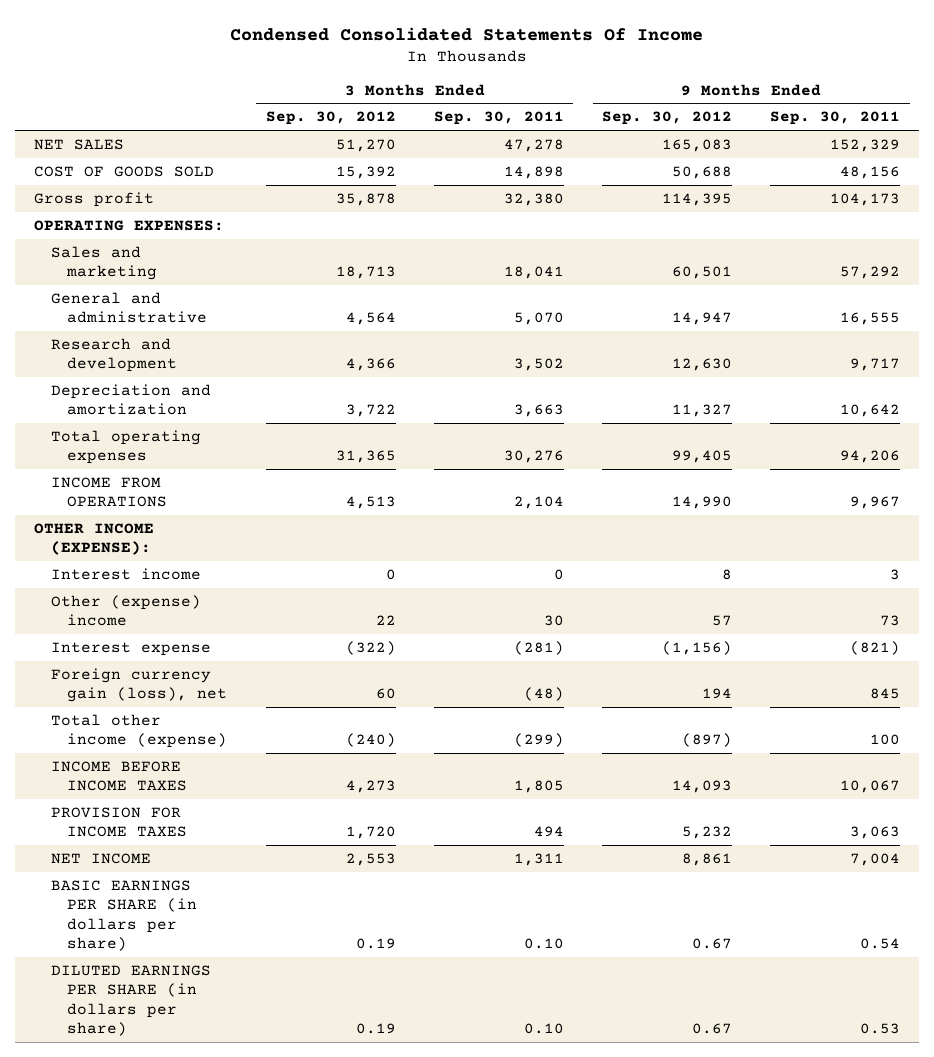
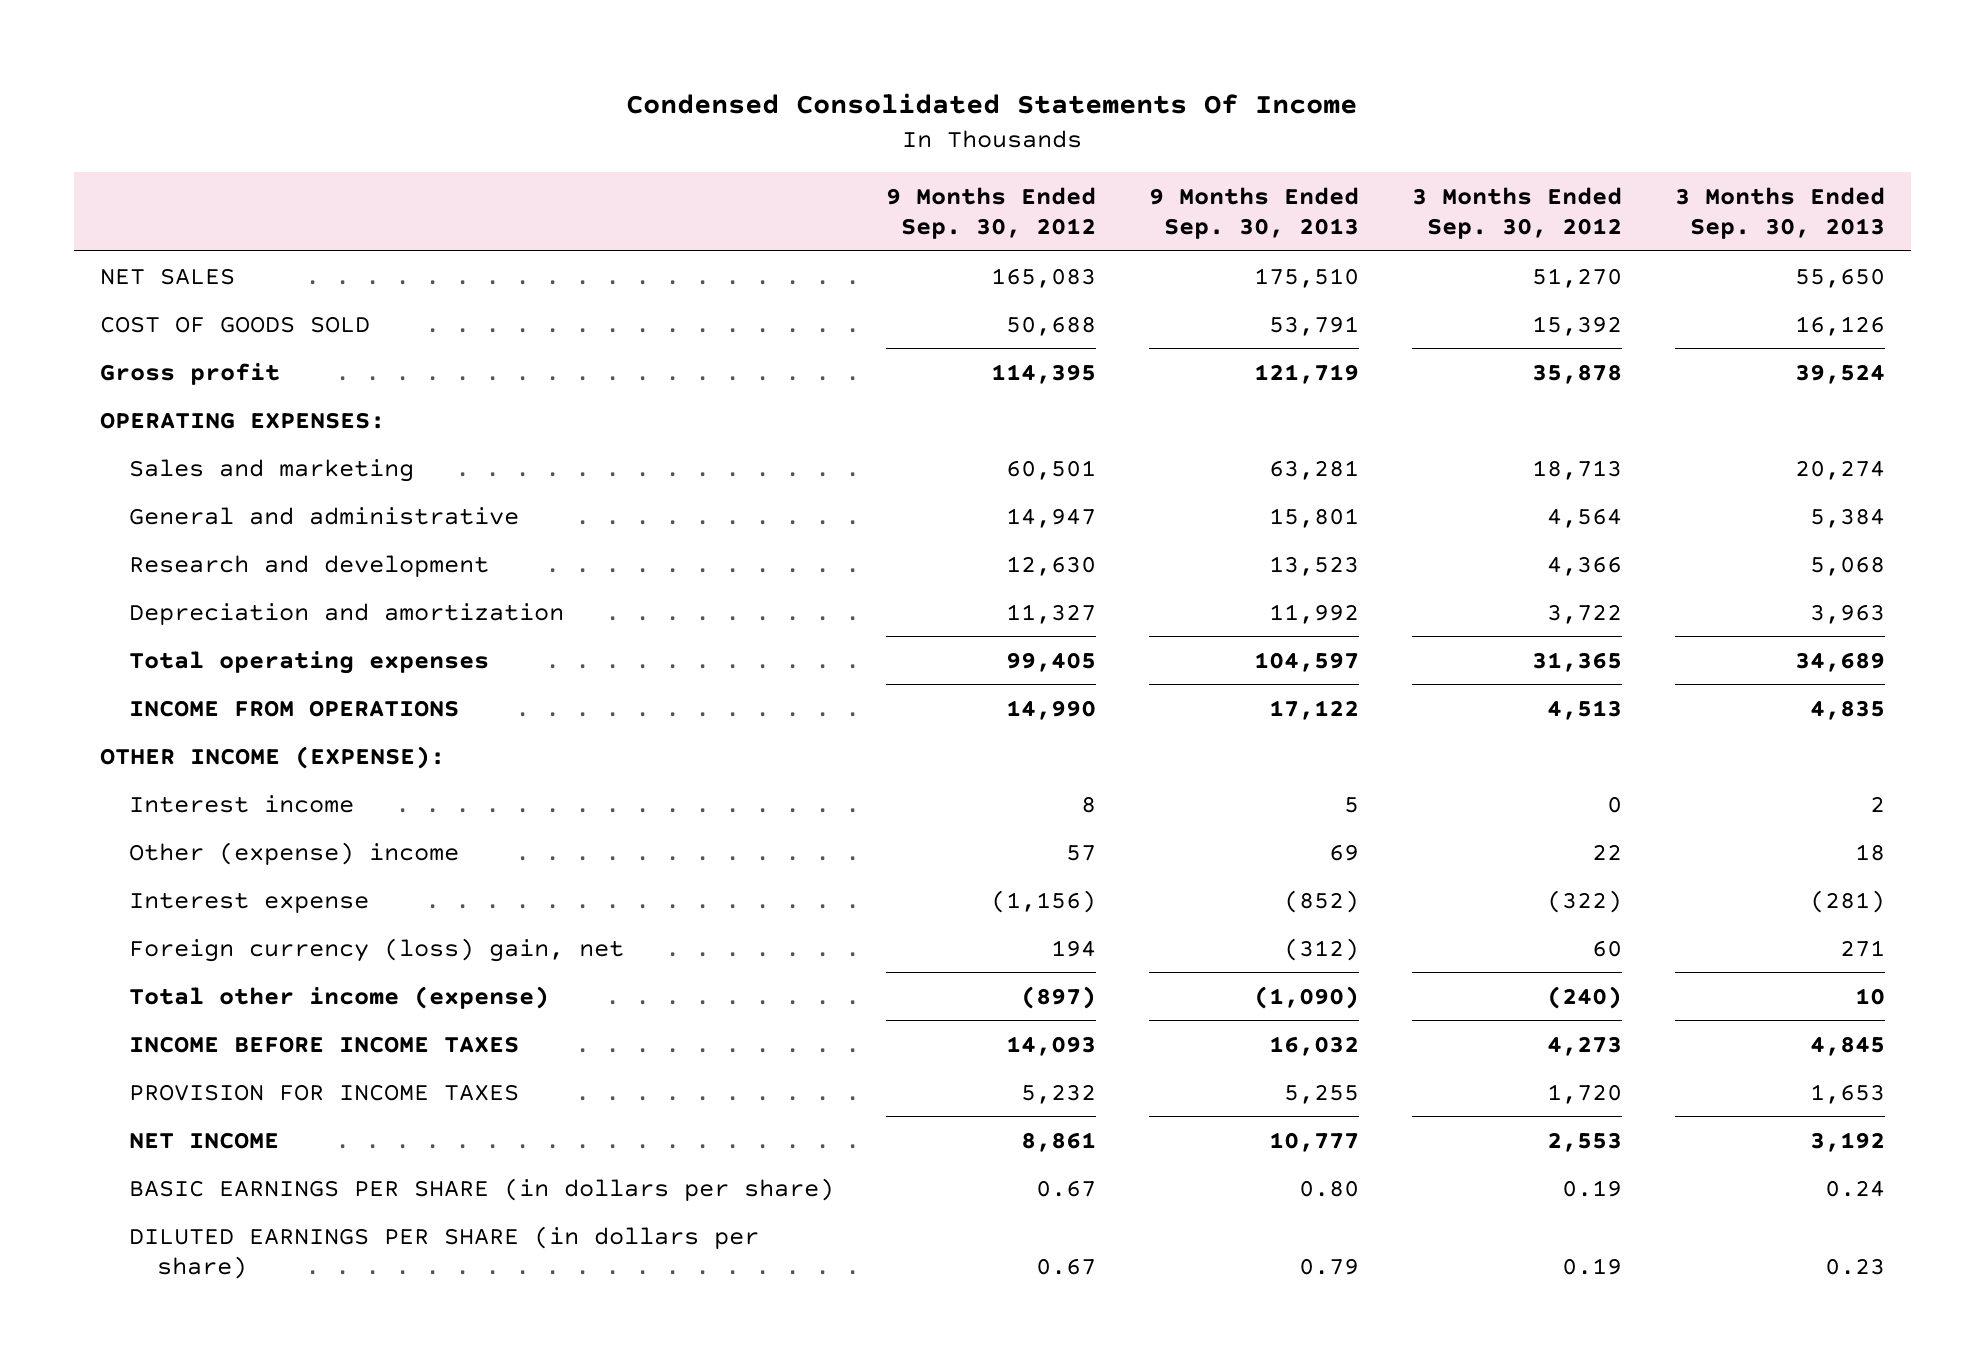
[433,111,564,126] Sep. 30, 2011 -> none
[770,111,901,126] Sep. 30, 2011 -> none
none -> [1149,187,1360,240] 9 Months Ended Sep. 30, 2013
none -> [1674,187,1885,240] 3 Months Ended Sep. 30, 2013
[50,667,228,703] Foreign currency gain (loss), net -> [128,937,624,962] Foreign currency (loss) gain, net

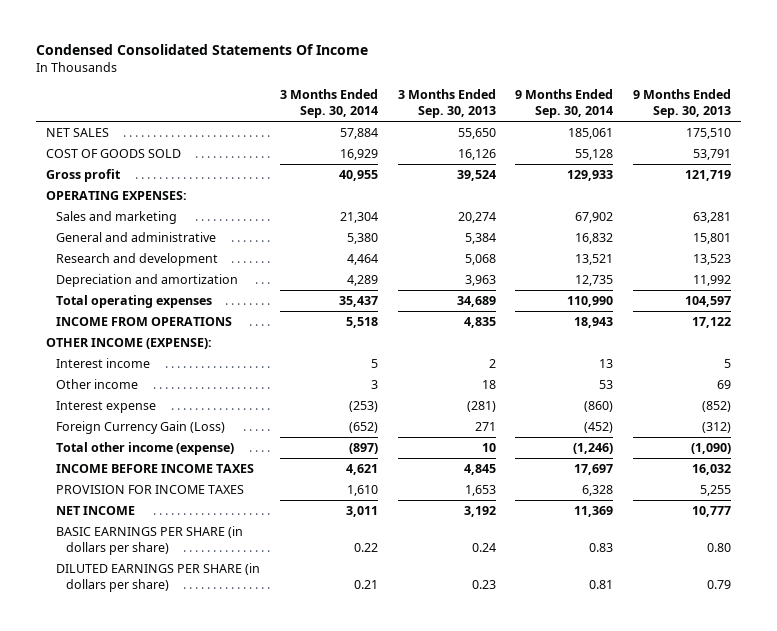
[886,187,1097,240] 9 Months Ended Sep. 30, 2012 -> none
[1412,187,1623,240] 3 Months Ended Sep. 30, 2012 -> none
none -> [279,89,378,118] 3 Months Ended Sep. 30, 2014
none -> [515,89,614,118] 9 Months Ended Sep. 30, 2014
[128,841,459,865] Other (expense) income -> [56,379,139,390] Other income
[128,937,624,962] Foreign currency (loss) gain, net -> [56,421,226,435] Foreign Currency Gain (Loss)

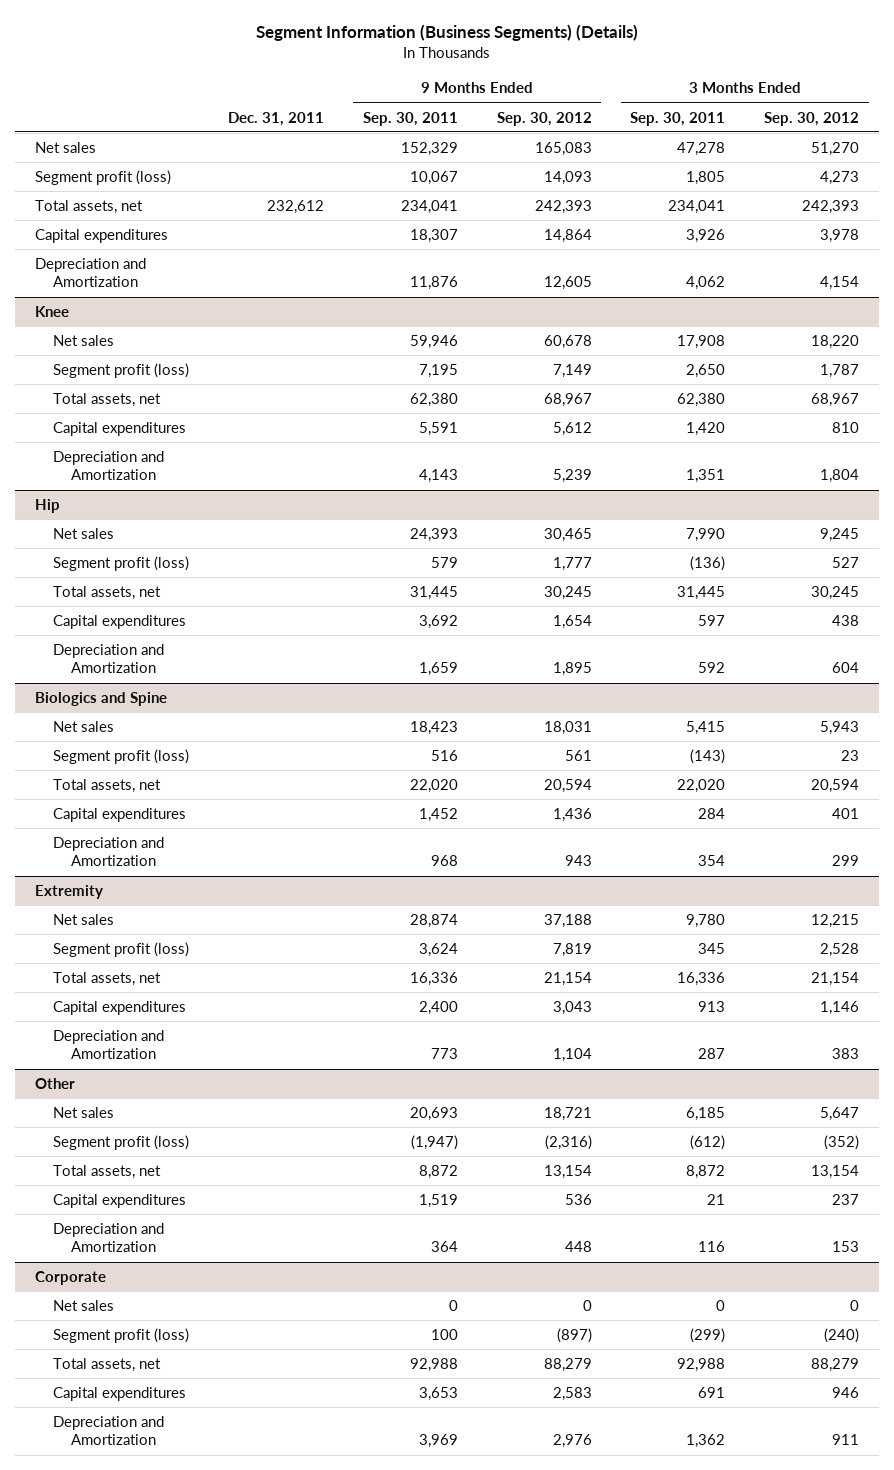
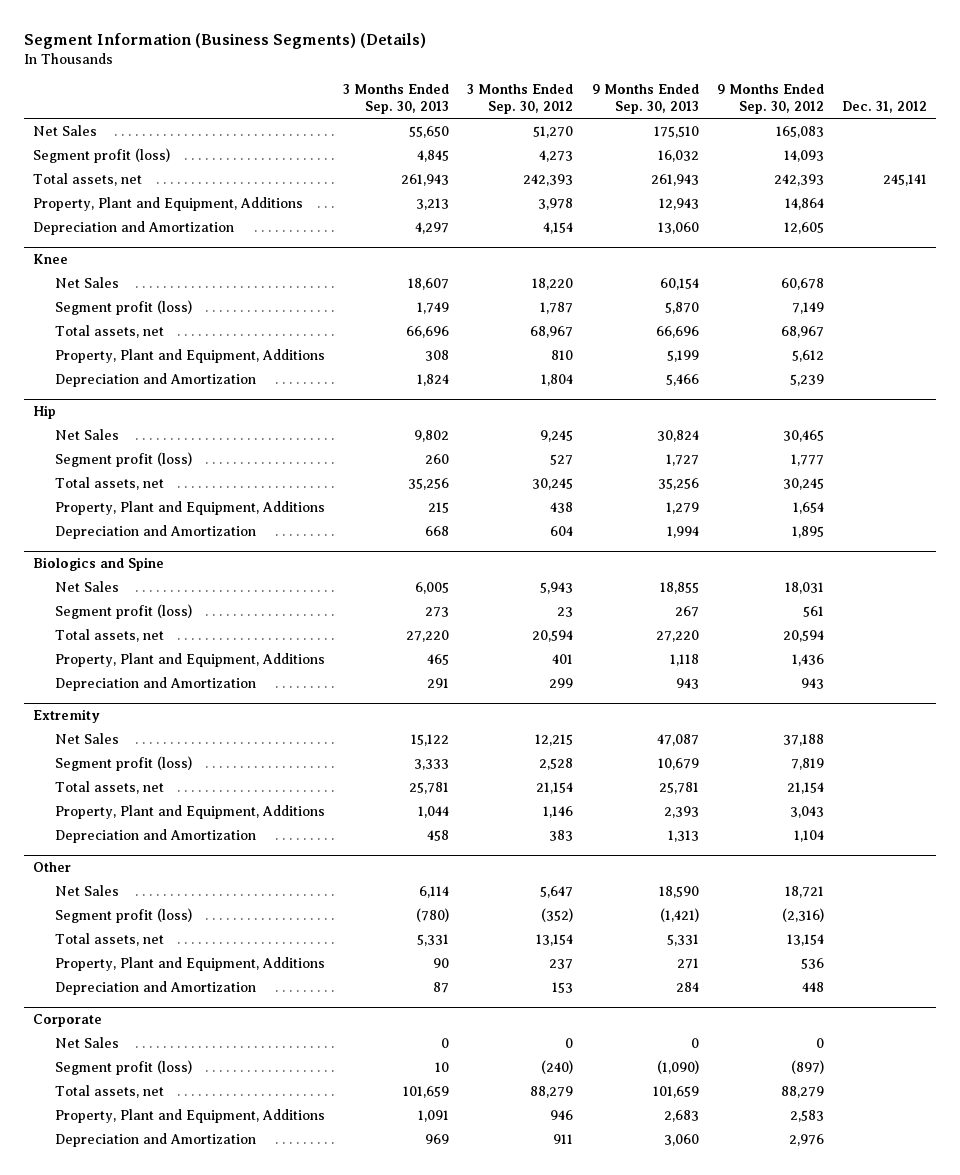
[227,111,324,126] Dec. 31, 2011 -> none
[362,111,458,126] Sep. 30, 2011 -> none
[630,111,726,126] Sep. 30, 2011 -> none
none -> [343,84,450,115] 3 Months Ended Sep. 30, 2013
none -> [591,84,699,115] 9 Months Ended Sep. 30, 2013
none -> [842,101,928,114] Dec. 31, 2012
[34,141,96,153] Net sales -> [33,124,98,136] Net Sales
[34,228,168,243] Capital expenditures -> [33,196,304,211] Property, Plant and Equipment, Additions
[53,334,115,346] Net sales -> [54,276,119,288] Net Sales
[53,421,187,436] Capital expenditures -> [54,348,325,363] Property, Plant and Equipment, Additions
[53,527,115,539] Net sales -> [54,428,119,440] Net Sales
[53,614,187,629] Capital expenditures -> [54,500,325,515] Property, Plant and Equipment, Additions
[53,720,115,732] Net sales -> [54,580,119,592] Net Sales
[53,807,187,822] Capital expenditures -> [54,652,325,667] Property, Plant and Equipment, Additions
[53,913,115,925] Net sales -> [54,732,119,744] Net Sales
[53,1000,187,1015] Capital expenditures -> [54,804,325,819] Property, Plant and Equipment, Additions
[53,1106,115,1118] Net sales -> [54,884,119,896] Net Sales
[53,1193,187,1208] Capital expenditures -> [54,956,325,971] Property, Plant and Equipment, Additions
[53,1299,115,1311] Net sales -> [54,1036,119,1048] Net Sales
[53,1386,187,1401] Capital expenditures -> [54,1108,325,1123] Property, Plant and Equipment, Additions

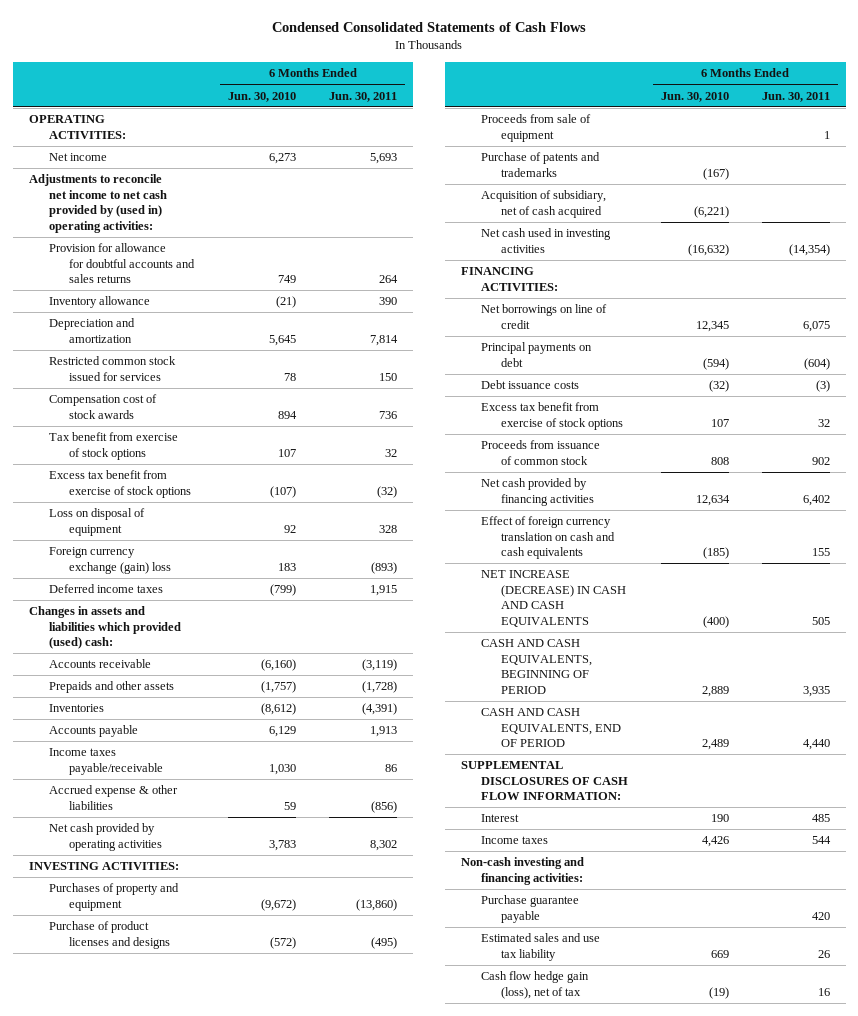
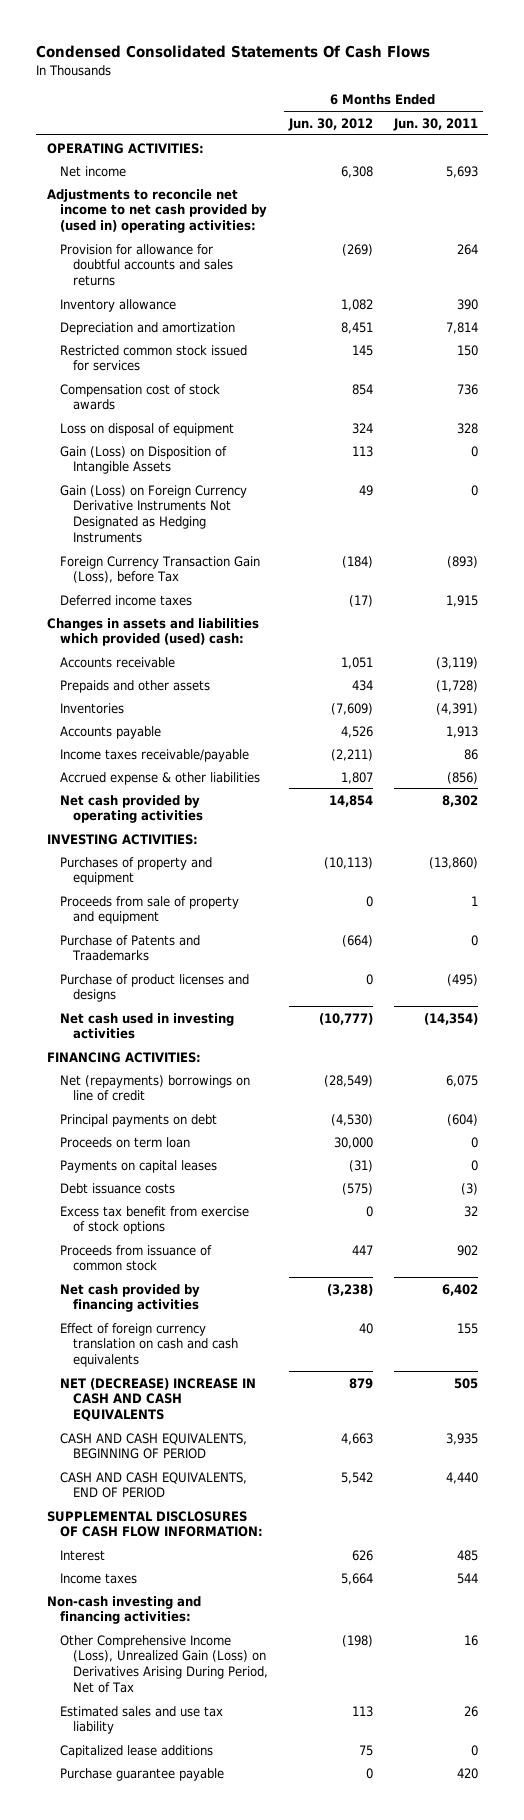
[272,22,587,33] Condensed Consolidated Statements of Cash Flows -> [36,44,431,58] Condensed Consolidated Statements Of Cash Flows
[228,91,297,102] Jun. 30, 2010 -> none
none -> [288,117,374,131] Jun. 30, 2012
[48,432,178,460] Tax benefit from exercise of stock options -> none
[48,470,191,498] Excess tax benefit from exercise of stock options -> none
none -> [60,445,228,475] Gain (Loss) on Disposition of Intangible Assets
none -> [60,484,248,544] Gain (Loss) on Foreign Currency Derivative Instruments Not Designated as Hedging Instruments
[48,547,171,574] Foreign currency exchange (gain) loss -> [60,555,261,584] Foreign Currency Transaction Gain (Loss), before Tax
[48,748,163,775] Income taxes payable/receivable -> [60,748,250,762] Income taxes receivable/payable
none -> [60,895,240,925] Proceeds from sale of property and equipment
none -> [60,934,201,962] Purchase of Patents and Traademarks
[481,114,592,142] Proceeds from sale of equipment -> none
[481,152,601,177] Purchase of patents and trademarks -> none
[481,190,607,218] Acquisition of subsidiary, net of cash acquired -> none
[481,304,608,329] Net borrowings on line of credit -> [60,1074,251,1102] Net (repayments) borrowings on line of credit
none -> [60,1136,191,1148] Proceeds on term loan
none -> [60,1159,218,1173] Payments on capital leases
[481,570,627,627] NET INCREASE (DECREASE) IN CASH AND CASH EQUIVALENTS -> [60,1377,257,1422] NET (DECREASE) INCREASE IN CASH AND CASH EQUIVALENTS
none -> [60,1634,269,1694] Other Comprehensive Income (Loss), Unrealized Gain (Loss) on Derivatives Arising During Period, Net of Tax
[481,971,590,999] Cash flow hedge gain (loss), net of tax -> none
none -> [60,1744,214,1758] Capitalized lease additions
[481,895,580,923] Purchase guarantee payable -> [60,1767,225,1781] Purchase guarantee payable

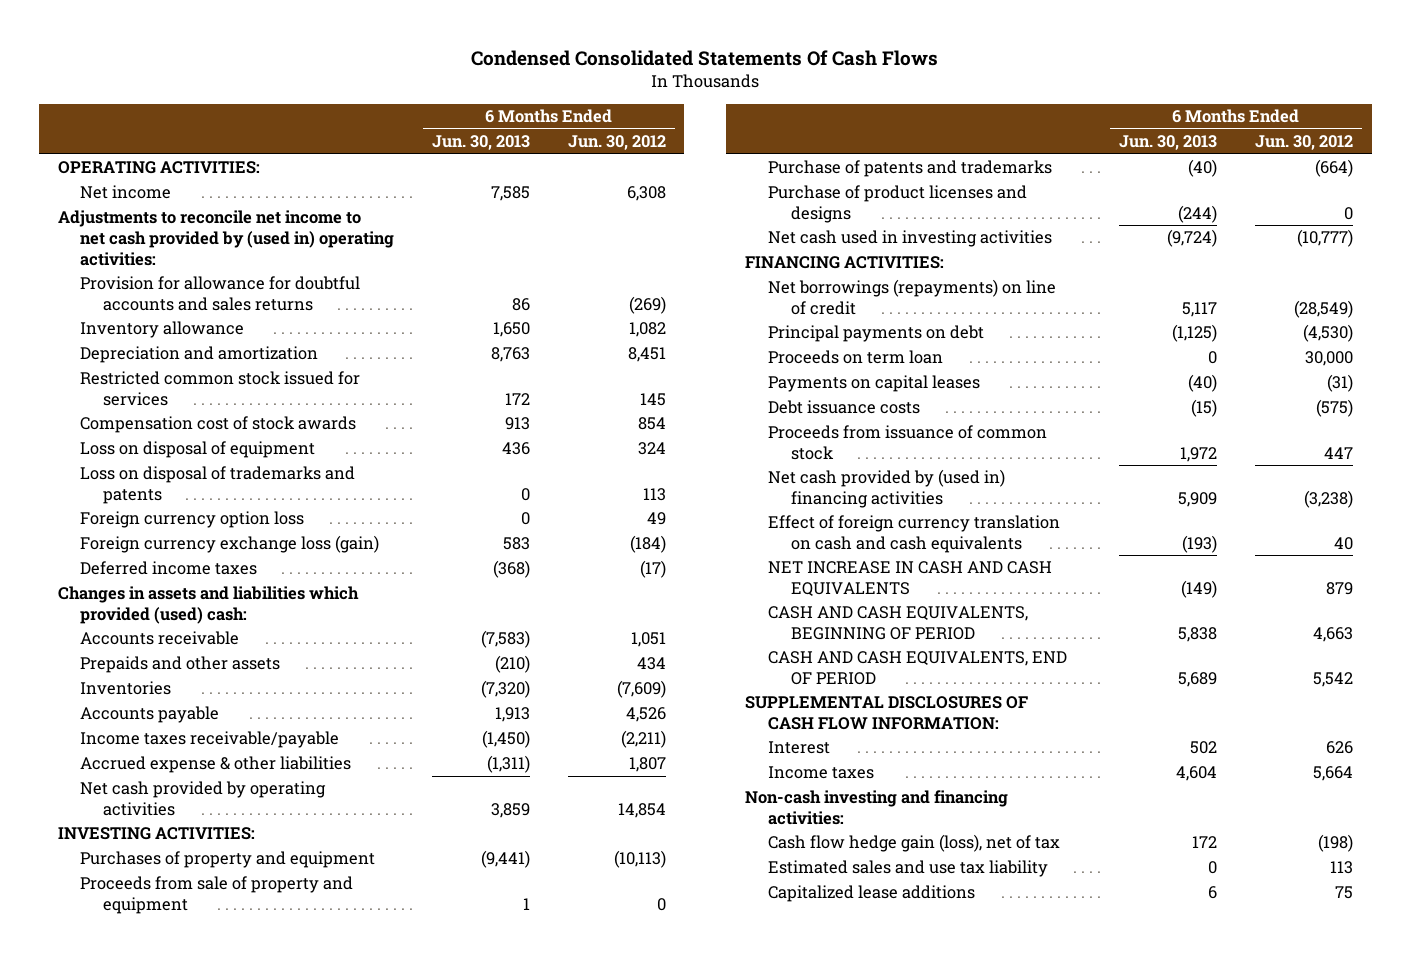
[392,117,478,131] Jun. 30, 2011 -> none
none -> [431,135,530,151] Jun. 30, 2013
[60,445,228,475] Gain (Loss) on Disposition of Intangible Assets -> [80,466,356,505] Loss on disposal of trademarks and patents
[60,484,248,544] Gain (Loss) on Foreign Currency Derivative Instruments Not Designated as Hedging Instruments -> [80,511,305,529] Foreign currency option loss
[60,555,261,584] Foreign Currency Transaction Gain (Loss), before Tax -> [80,535,380,554] Foreign currency exchange loss (gain)
[60,934,201,962] Purchase of Patents and Traademarks -> [767,160,1052,178] Purchase of patents and trademarks
[60,1074,251,1102] Net (repayments) borrowings on line of credit -> [767,279,1056,316] Net borrowings (repayments) on line of credit
[60,1205,250,1235] Excess tax benefit from exercise of stock options -> none
[60,1283,201,1313] Net cash provided by financing activities -> [767,469,1005,509] Net cash provided by (used in) financing activities
[60,1377,257,1422] NET (DECREASE) INCREASE IN CASH AND CASH EQUIVALENTS -> [767,561,1052,597] NET INCREASE IN CASH AND CASH EQUIVALENTS
[60,1634,269,1694] Other Comprehensive Income (Loss), Unrealized Gain (Loss) on Derivatives Arising During Period, Net of Tax -> [767,834,1060,853] Cash flow hedge gain (loss), net of tax
[60,1767,225,1781] Purchase guarantee payable -> none

